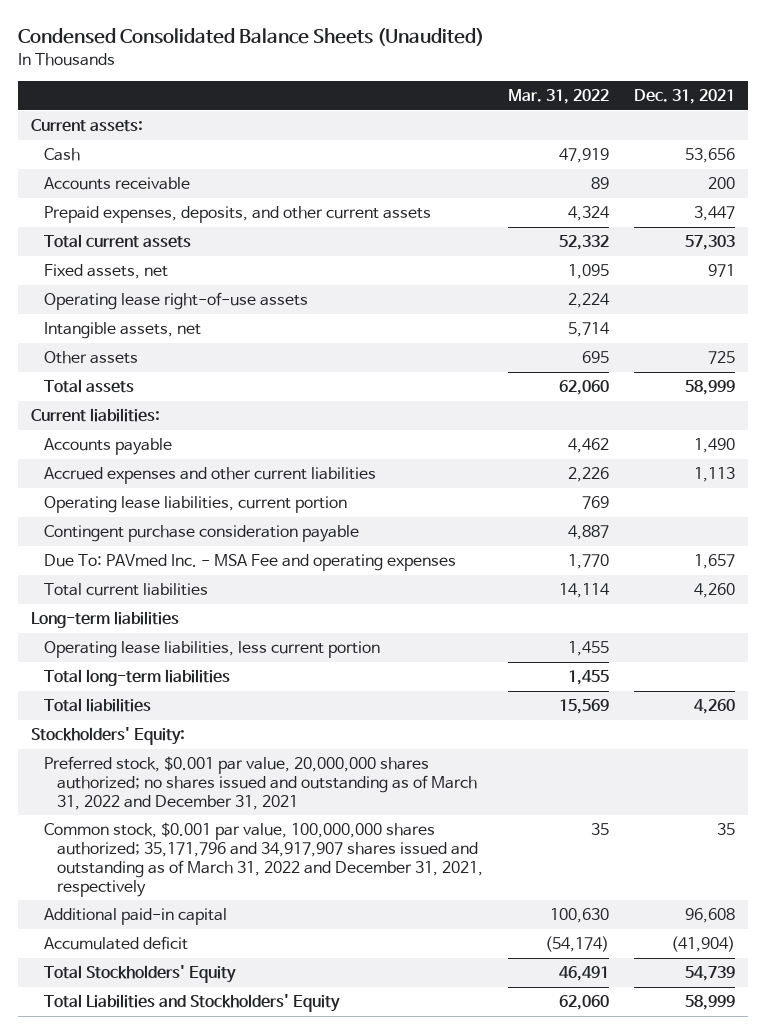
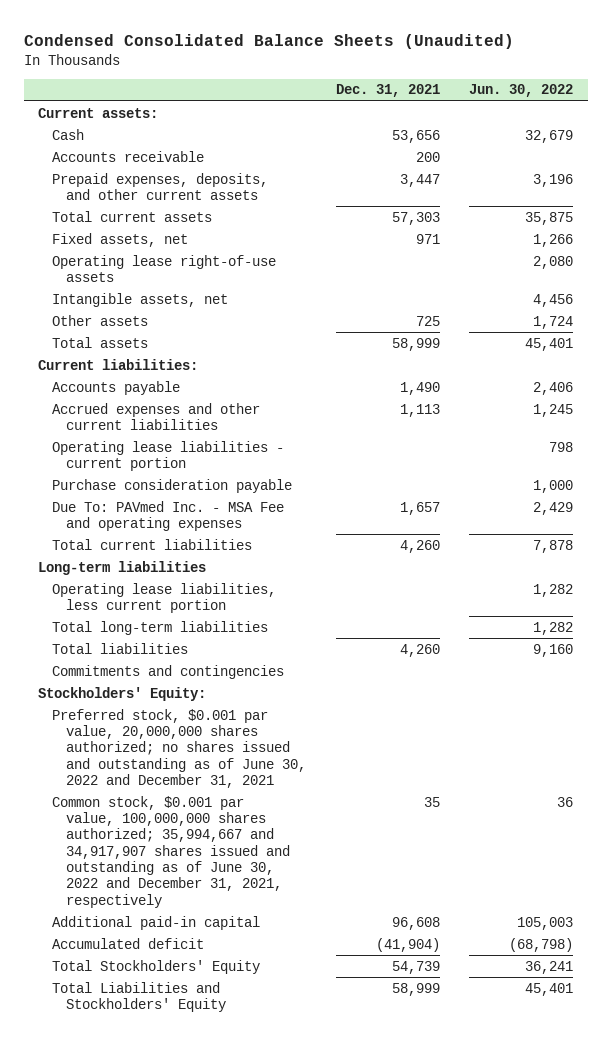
[508,88,610,104] Mar. 31, 2022 -> none
none -> [468,84,573,98] Jun. 30, 2022
[44,496,348,514] Operating lease liabilities, current portion -> [52,440,285,471] Operating lease liabilities - current portion
[44,525,360,543] Contingent purchase consideration payable -> [52,478,293,493] Purchase consideration payable
none -> [52,664,285,679] Commitments and contingencies
[44,756,478,810] Preferred stock, $0.001 par value, 20,000,000 shares authorized; no shares issued and outstanding as of March 31, 2022 and December 31, 2021 -> [52,708,307,788] Preferred stock, $0.001 par value, 20,000,000 shares authorized; no shares issued and outstanding as of June 30, 2022 and December 31, 2021
[44,822,484,897] Common stock, $0.001 par value, 100,000,000 shares authorized; 35,171,796 and 34,917,907 shares issued and outstanding as of March 31, 2022 and December 31, 2021, respectively -> [52,795,291,908] Common stock, $0.001 par value, 100,000,000 shares authorized; 35,994,667 and 34,917,907 shares issued and outstanding as of June 30, 2022 and December 31, 2021, respectively

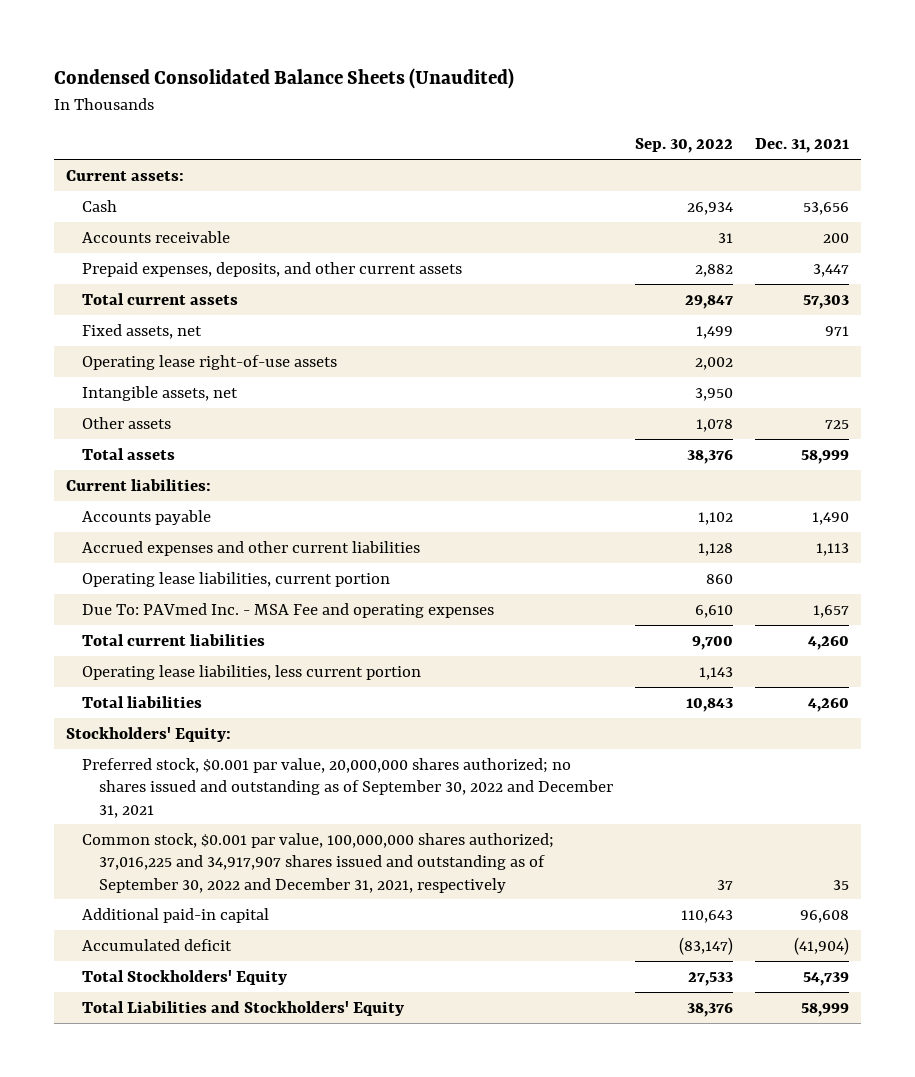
[468,84,573,98] Jun. 30, 2022 -> none
none -> [634,138,733,154] Sep. 30, 2022
[52,478,293,493] Purchase consideration payable -> none
[52,440,285,471] Operating lease liabilities - current portion -> [82,571,391,587] Operating lease liabilities, current portion
[38,560,207,575] Long-term liabilities -> none
[52,620,269,635] Total long-term liabilities -> none
[52,664,285,679] Commitments and contingencies -> none
[52,708,307,788] Preferred stock, $0.001 par value, 20,000,000 shares authorized; no shares issued and outstanding as of June 30, 2022 and December 31, 2021 -> [82,757,613,818] Preferred stock, $0.001 par value, 20,000,000 shares authorized; no shares issued and outstanding as of September 30, 2022 and December 31, 2021
[52,795,291,908] Common stock, $0.001 par value, 100,000,000 shares authorized; 35,994,667 and 34,917,907 shares issued and outstanding as of June 30, 2022 and December 31, 2021, respectively -> [82,832,555,893] Common stock, $0.001 par value, 100,000,000 shares authorized; 37,016,225 and 34,917,907 shares issued and outstanding as of September 30, 2022 and December 31, 2021, respectively

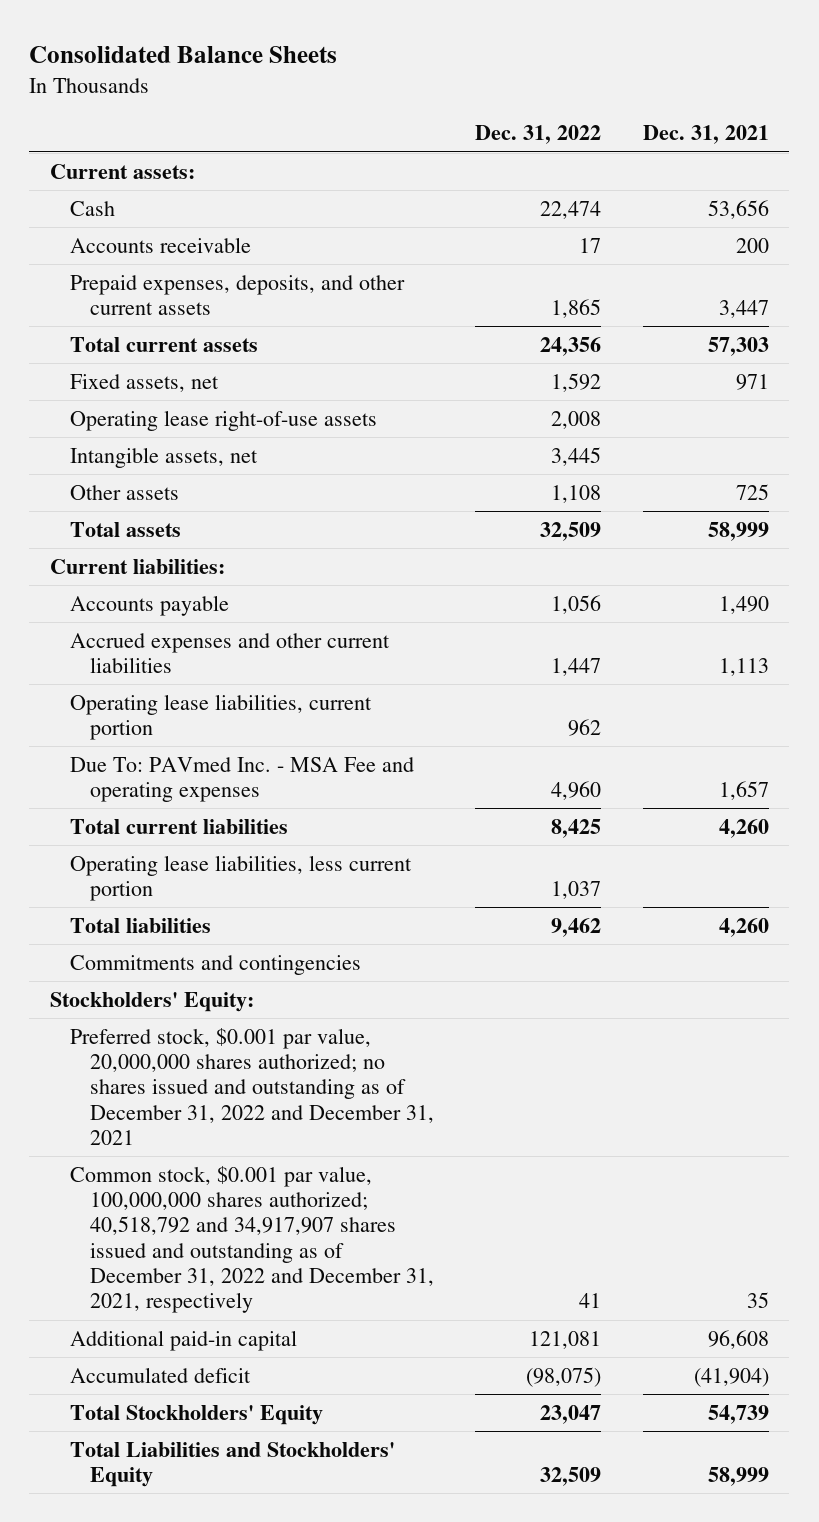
[54,67,515,89] Condensed Consolidated Balance Sheets (Unaudited) -> [29,46,338,64] Consolidated Balance Sheets
[634,138,733,154] Sep. 30, 2022 -> none
none -> [475,125,602,145] Dec. 31, 2022
none -> [69,954,361,975] Commitments and contingencies
[82,757,613,818] Preferred stock, $0.001 par value, 20,000,000 shares authorized; no shares issued and outstanding as of September 30, 2022 and December 31, 2021 -> [69,1027,434,1146] Preferred stock, $0.001 par value, 20,000,000 shares authorized; no shares issued and outstanding as of December 31, 2022 and December 31, 2021
[82,832,555,893] Common stock, $0.001 par value, 100,000,000 shares authorized; 37,016,225 and 34,917,907 shares issued and outstanding as of September 30, 2022 and December 31, 2021, respectively -> [69,1165,434,1314] Common stock, $0.001 par value, 100,000,000 shares authorized; 40,518,792 and 34,917,907 shares issued and outstanding as of December 31, 2022 and December 31, 2021, respectively

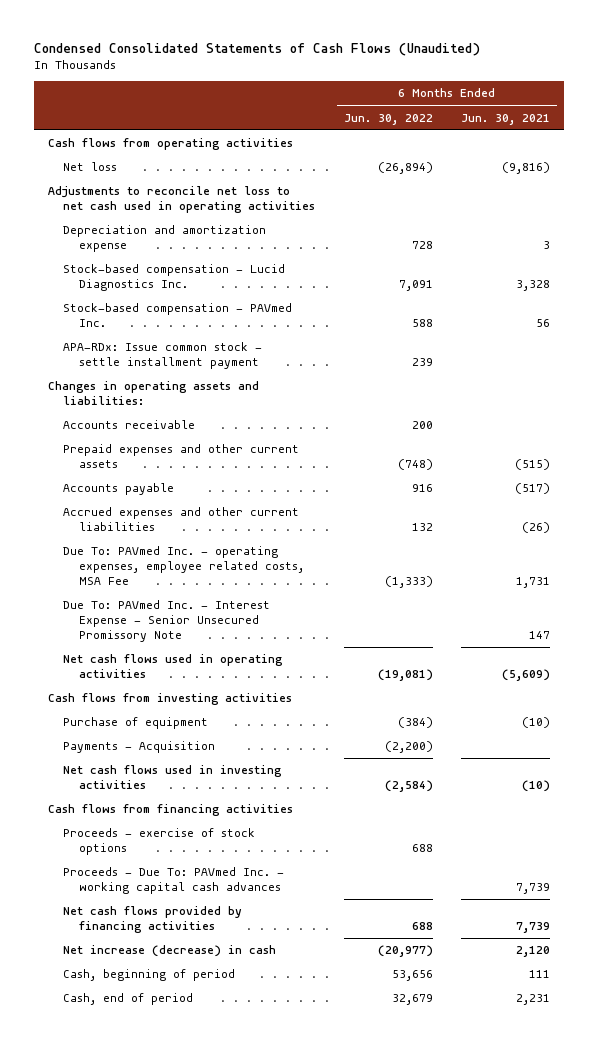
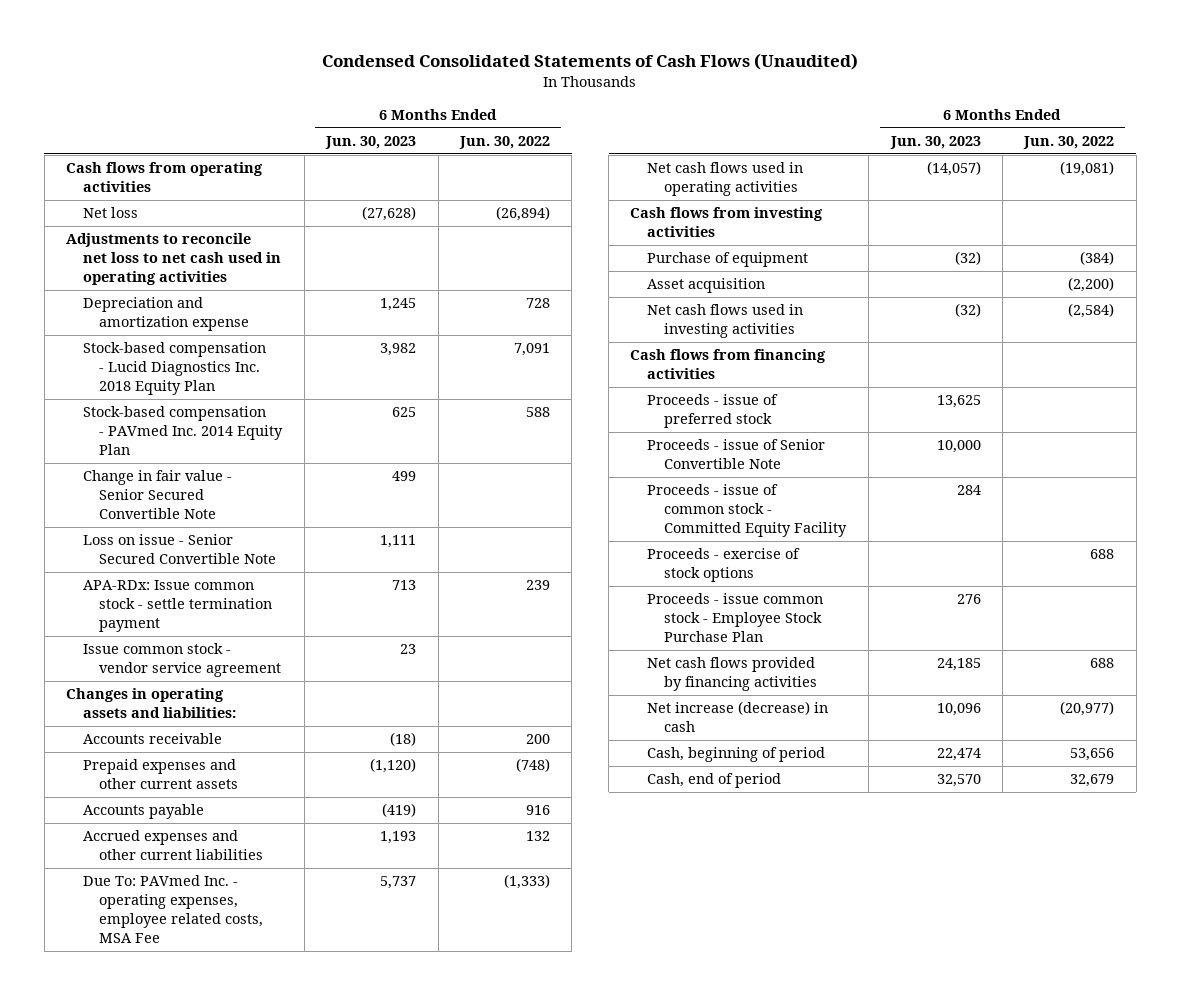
[460,113,550,125] Jun. 30, 2021 -> none
none -> [325,136,417,150] Jun. 30, 2023
[63,264,286,292] Stock-based compensation - Lucid Diagnostics Inc. -> [82,342,266,396] Stock-based compensation - Lucid Diagnostics Inc. 2018 Equity Plan
[63,303,293,328] Stock-based compensation - PAVmed Inc. -> [82,406,284,456] Stock-based compensation - PAVmed Inc. 2014 Equity Plan
none -> [82,470,232,520] Change in fair value - Senior Secured Convertible Note
none -> [82,534,277,565] Loss on issue - Senior Secured Convertible Note
[63,342,263,370] APA-RDx: Issue common stock - settle installment payment -> [82,580,273,633] APA-RDx: Issue common stock - settle termination payment
none -> [82,643,282,678] Issue common stock - vendor service agreement
[63,600,271,643] Due To: PAVmed Inc. - Interest Expense - Senior Unsecured Promissory Note -> none
[63,741,216,754] Payments - Acquisition -> none
none -> [647,278,766,294] Asset acquisition
none -> [647,394,779,429] Proceeds - issue of preferred stock
none -> [647,439,826,470] Proceeds - issue of Senior Convertible Note
none -> [647,484,847,538] Proceeds - issue of common stock - Committed Equity Facility
[63,867,285,895] Proceeds - Due To: PAVmed Inc. - working capital cash advances -> none
none -> [647,593,824,643] Proceeds - issue common stock - Employee Stock Purchase Plan

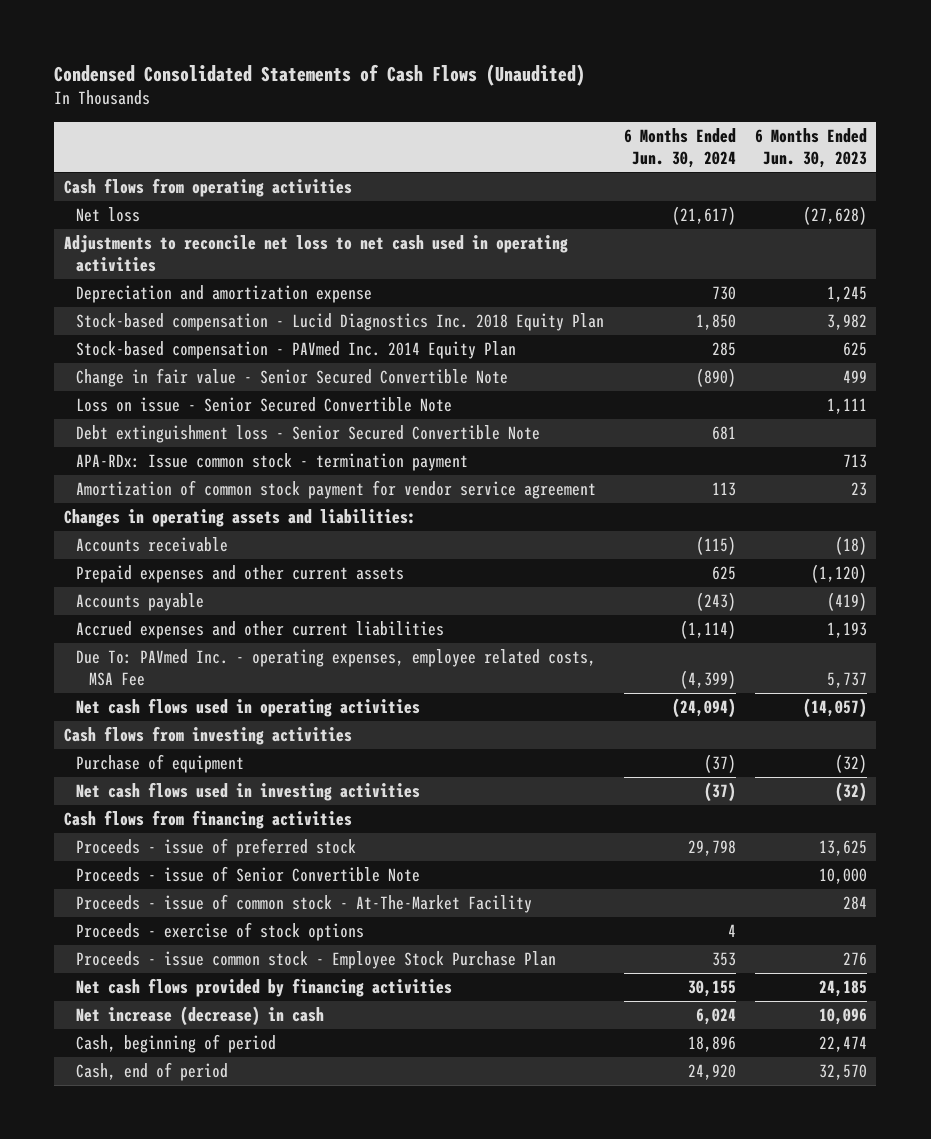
[458,136,550,150] Jun. 30, 2022 -> none
none -> [623,127,736,168] 6 Months Ended Jun. 30, 2024
none -> [76,425,541,444] Debt extinguishment loss - Senior Secured Convertible Note
[82,580,273,633] APA-RDx: Issue common stock - settle termination payment -> [76,453,469,472] APA-RDx: Issue common stock - termination payment
[82,643,282,678] Issue common stock - vendor service agreement -> [76,480,597,500] Amortization of common stock payment for vendor service agreement
[647,278,766,294] Asset acquisition -> none
[647,484,847,538] Proceeds - issue of common stock - Committed Equity Facility -> [76,894,533,914] Proceeds - issue of common stock - At-The-Market Facility

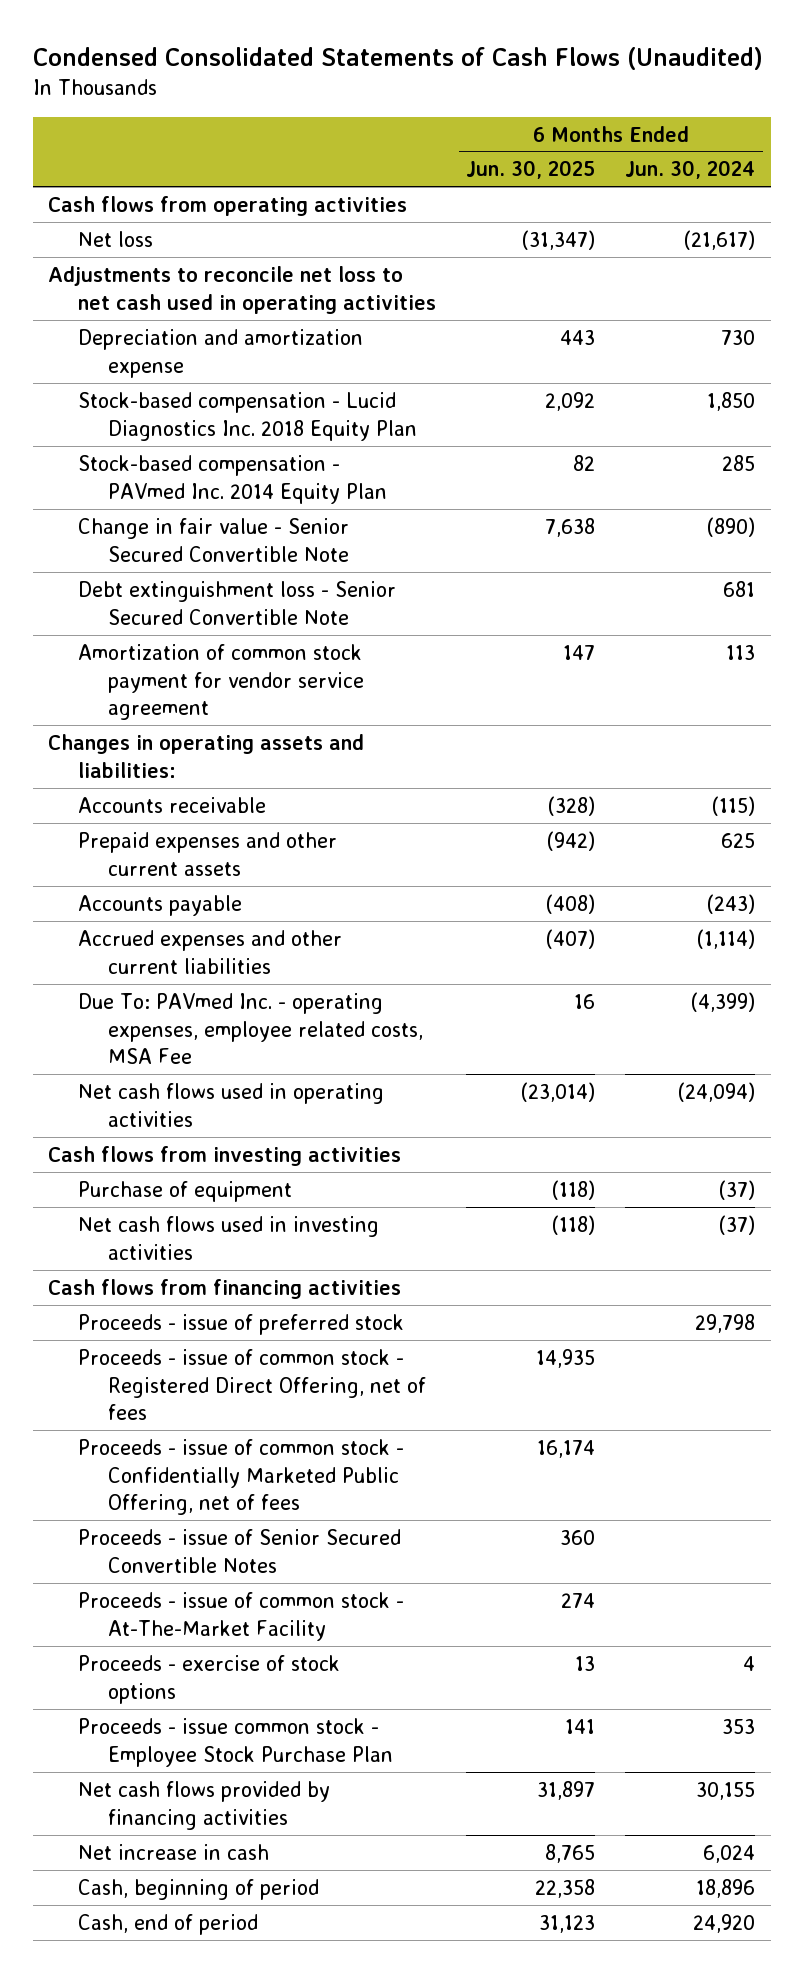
[754,127,867,168] 6 Months Ended Jun. 30, 2023 -> none
none -> [466,160,596,180] Jun. 30, 2025
[76,397,453,413] Loss on issue - Senior Secured Convertible Note -> none
[76,453,469,472] APA-RDx: Issue common stock - termination payment -> none
none -> [78,1348,427,1421] Proceeds - issue of common stock - Registered Direct Offering, net of fees
none -> [78,1438,405,1516] Proceeds - issue of common stock - Confidentially Marketed Public Offering, net of fees
[76,866,421,883] Proceeds - issue of Senior Convertible Note -> [78,1528,402,1573] Proceeds - issue of Senior Secured Convertible Notes
[76,1006,325,1027] Net increase (decrease) in cash -> [78,1843,270,1860] Net increase in cash

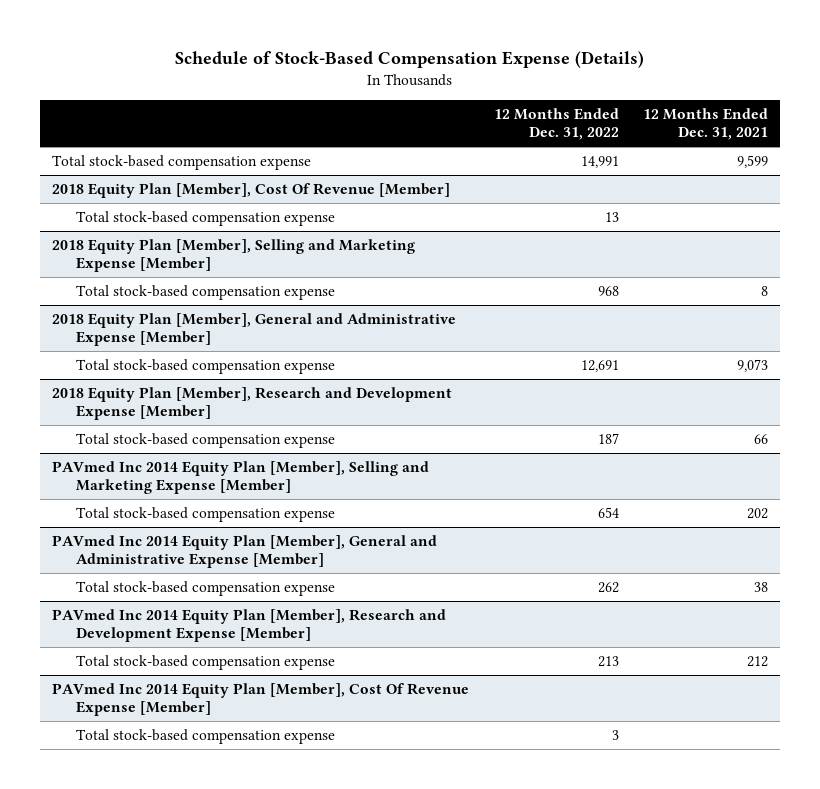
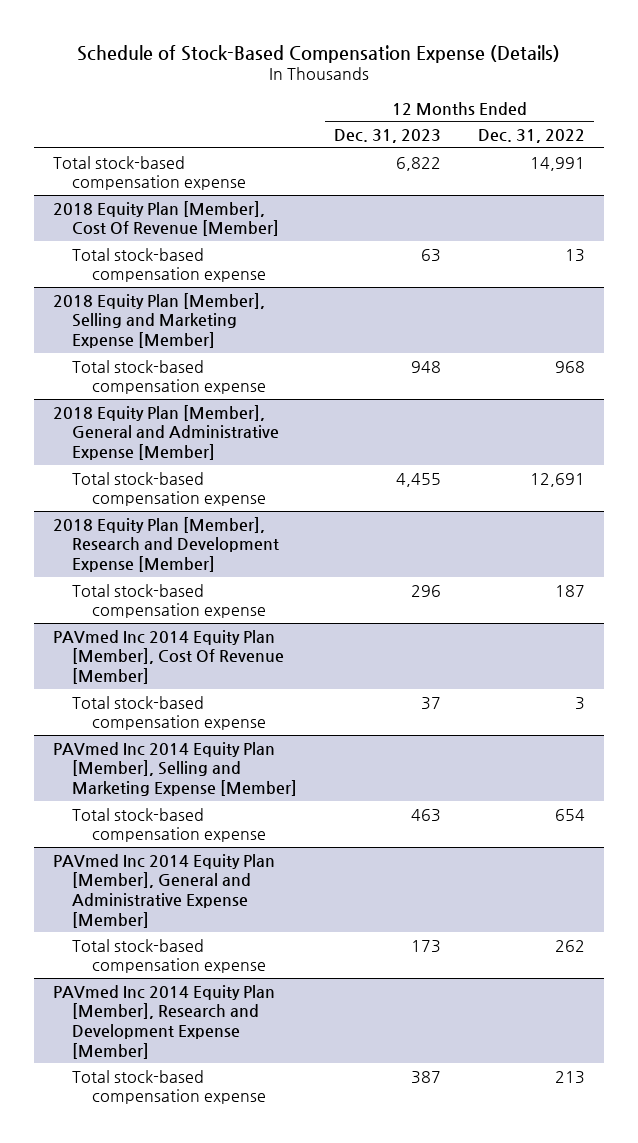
[643,108,769,141] 12 Months Ended Dec. 31, 2021 -> none
none -> [334,129,442,144] Dec. 31, 2023
none -> [52,629,285,684] PAVmed Inc 2014 Equity Plan [Member], Cost Of Revenue [Member]
none -> [72,695,267,731] Total stock-based compensation expense
[52,682,470,717] PAVmed Inc 2014 Equity Plan [Member], Cost Of Revenue Expense [Member] -> none
[75,728,335,744] Total stock-based compensation expense -> none

